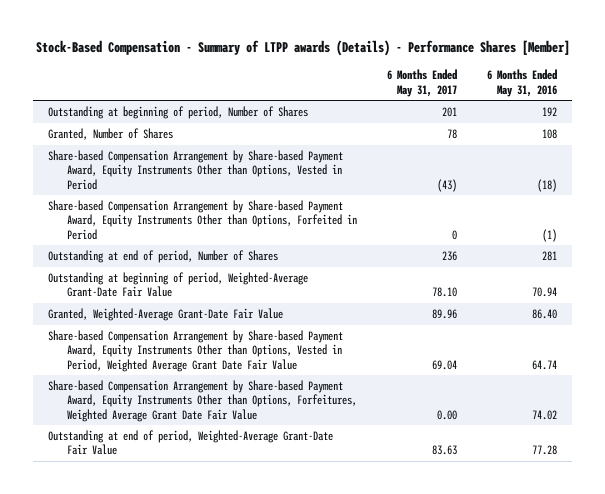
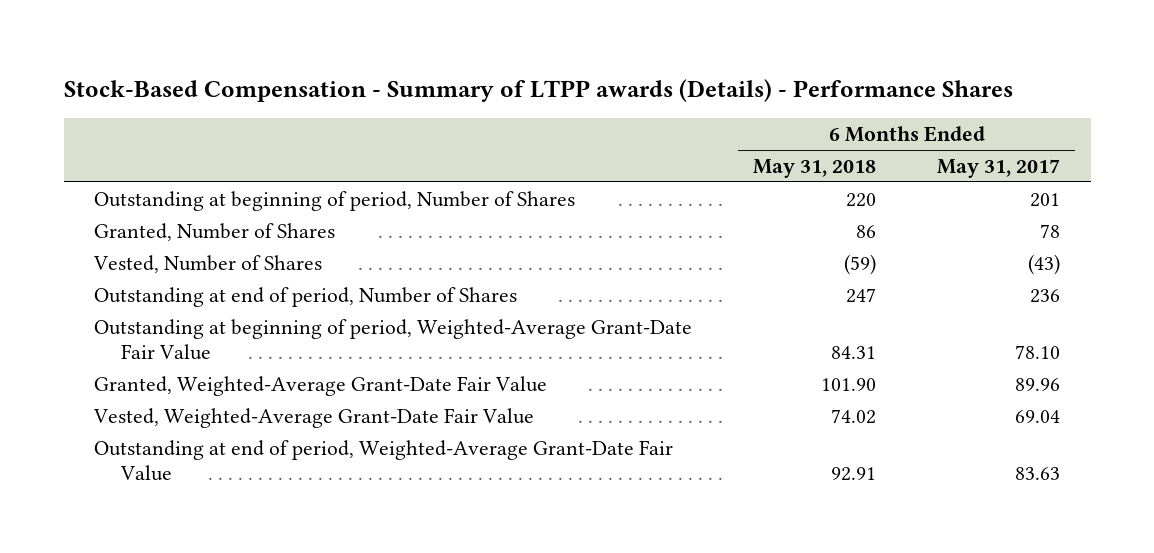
[35,40,570,57] Stock-Based Compensation - Summary of LTPP awards (Details) - Performance Shares [Member] -> [63,79,1013,103] Stock-Based Compensation - Summary of LTPP awards (Details) - Performance Shares
[487,69,558,97] 6 Months Ended May 31, 2016 -> none
none -> [753,158,877,178] May 31, 2018
[48,200,357,240] Share-based Compensation Arrangement by Share-based Payment Award, Equity Instruments Other than Options, Forfeited in Period -> none
[48,150,344,190] Share-based Compensation Arrangement by Share-based Payment Award, Equity Instruments Other than Options, Vested in Period -> [93,254,323,273] Vested, Number of Shares
[48,380,357,422] Share-based Compensation Arrangement by Share-based Payment Award, Equity Instruments Other than Options, Forfeitures, Weighted Average Grant Date Fair Value -> none
[48,330,344,372] Share-based Compensation Arrangement by Share-based Payment Award, Equity Instruments Other than Options, Vested in Period, Weighted Average Grant Date Fair Value -> [93,407,535,428] Vested, Weighted-Average Grant-Date Fair Value

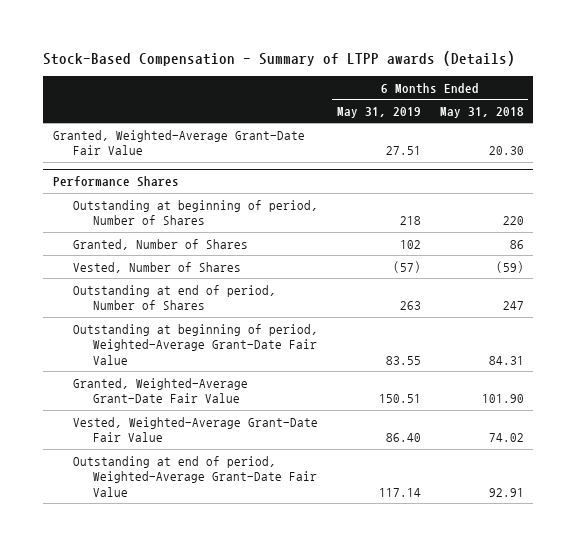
[63,79,1013,103] Stock-Based Compensation - Summary of LTPP awards (Details) - Performance Shares -> [43,51,516,67] Stock-Based Compensation - Summary of LTPP awards (Details)
[937,158,1061,178] May 31, 2017 -> none
none -> [336,106,421,118] May 31, 2019
none -> [52,129,305,156] Granted, Weighted-Average Grant-Date Fair Value
none -> [52,176,179,188] Performance Shares

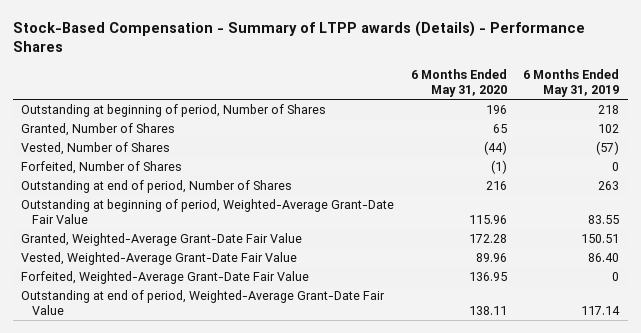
[43,51,516,67] Stock-Based Compensation - Summary of LTPP awards (Details) -> [13,20,586,53] Stock-Based Compensation - Summary of LTPP awards (Details) - Performance Shares
[439,106,524,118] May 31, 2018 -> none
none -> [410,69,507,97] 6 Months Ended May 31, 2020
[52,129,305,156] Granted, Weighted-Average Grant-Date Fair Value -> none
[52,176,179,188] Performance Shares -> none
none -> [21,161,183,175] Forfeited, Number of Shares
none -> [21,271,310,285] Forfeited, Weighted-Average Grant-Date Fair Value

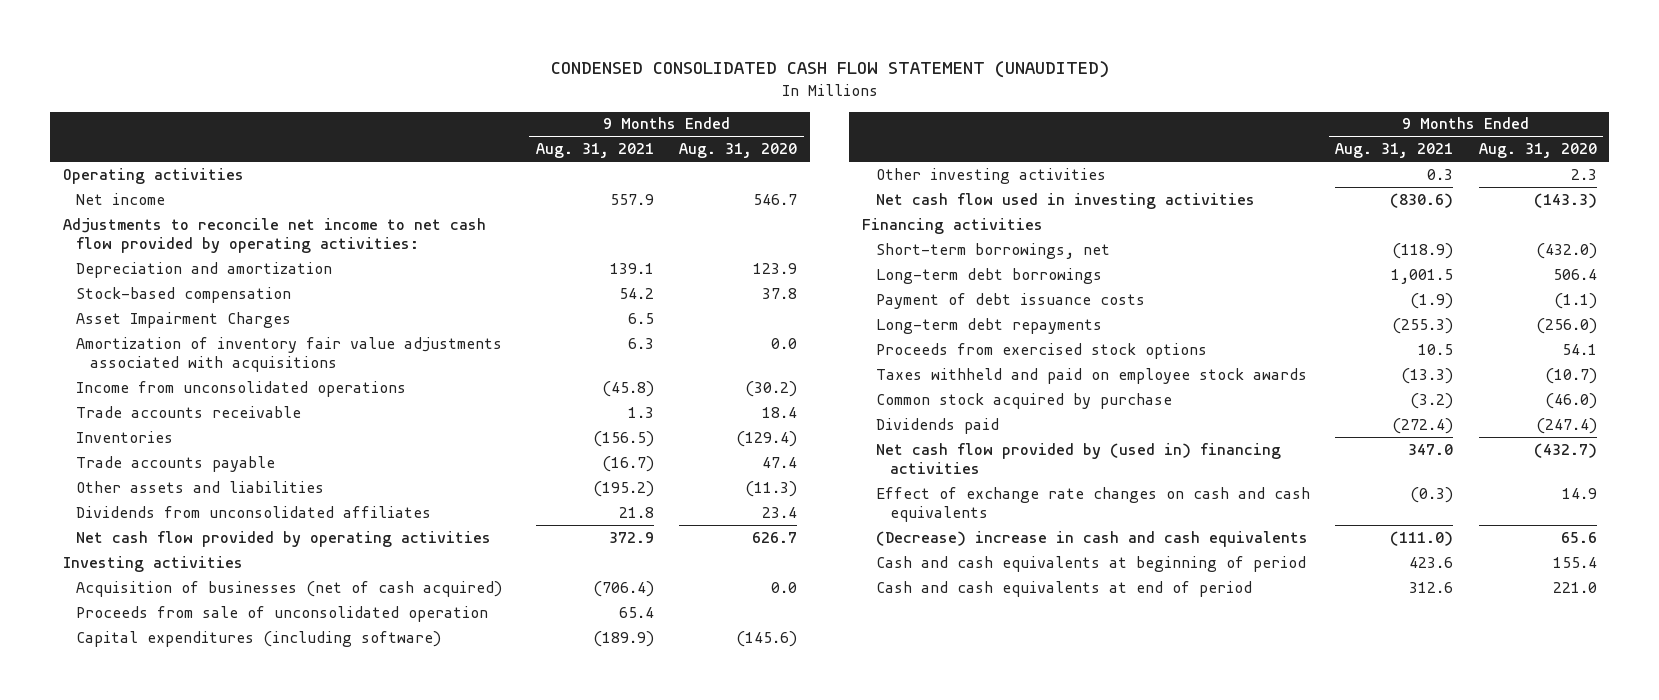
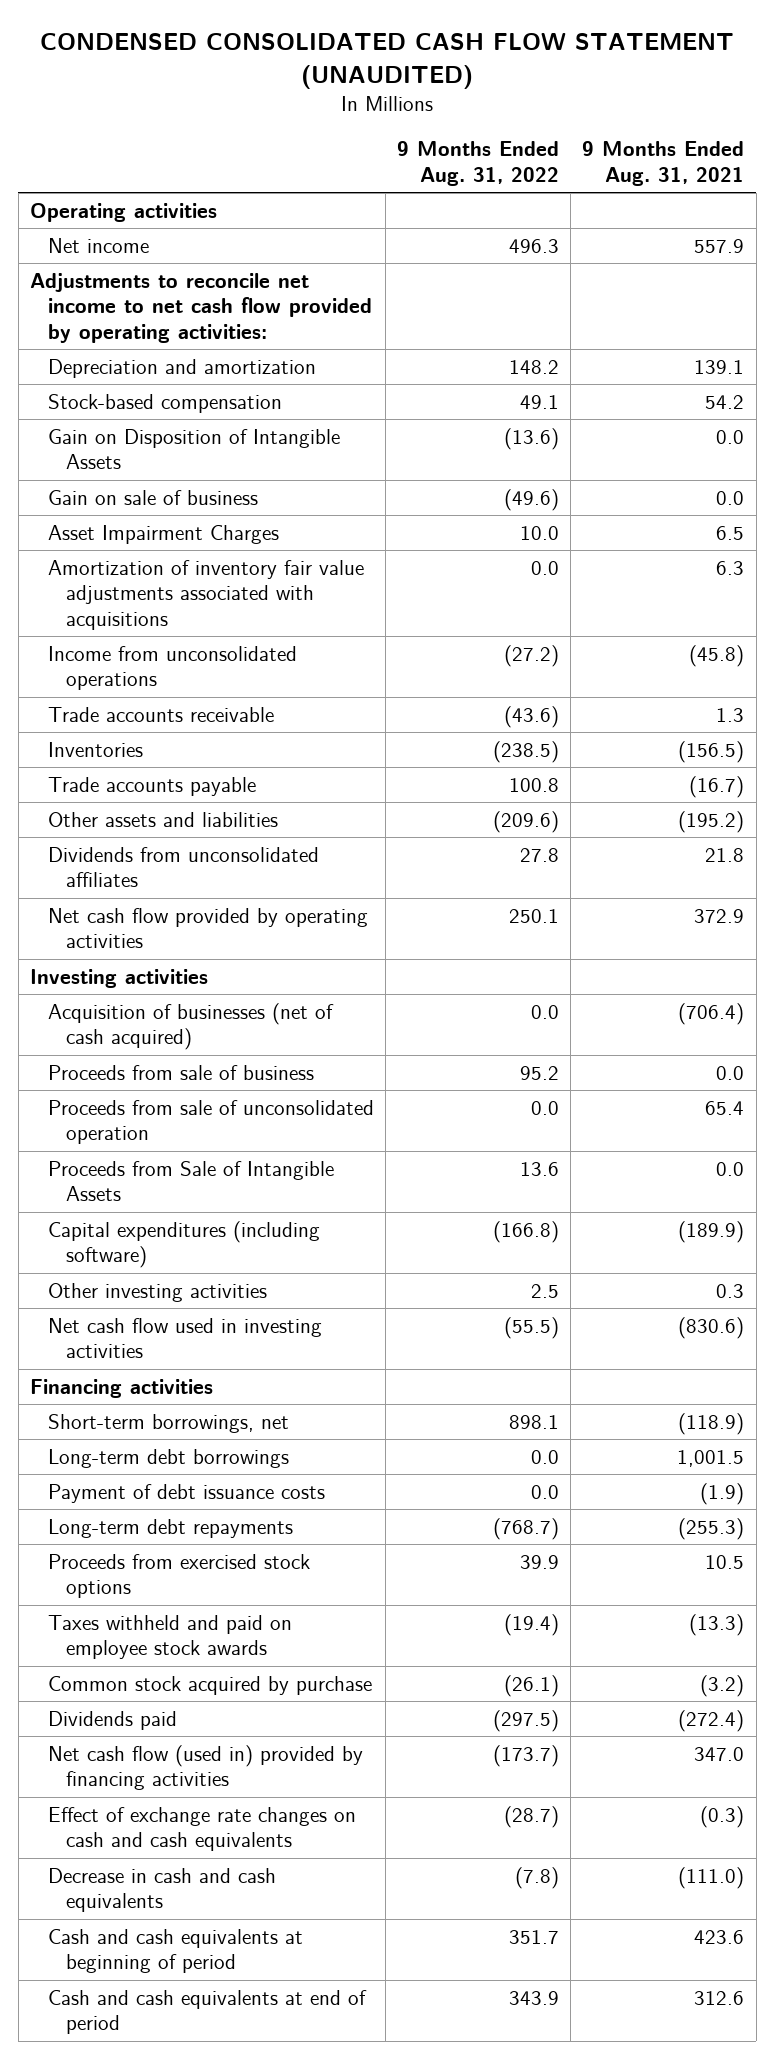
[679,143,798,159] Aug. 31, 2020 -> none
none -> [397,141,560,186] 9 Months Ended Aug. 31, 2022
none -> [47,428,340,470] Gain on Disposition of Intangible Assets
none -> [47,489,258,505] Gain on sale of business
none -> [47,1064,314,1080] Proceeds from sale of business
none -> [47,1160,334,1202] Proceeds from Sale of Intangible Assets
[875,442,1281,475] Net cash flow provided by (used in) financing activities -> [47,1744,363,1791] Net cash flow (used in) provided by financing activities
[875,530,1308,547] (Decrease) increase in cash and cash equivalents -> [47,1867,276,1913] Decrease in cash and cash equivalents

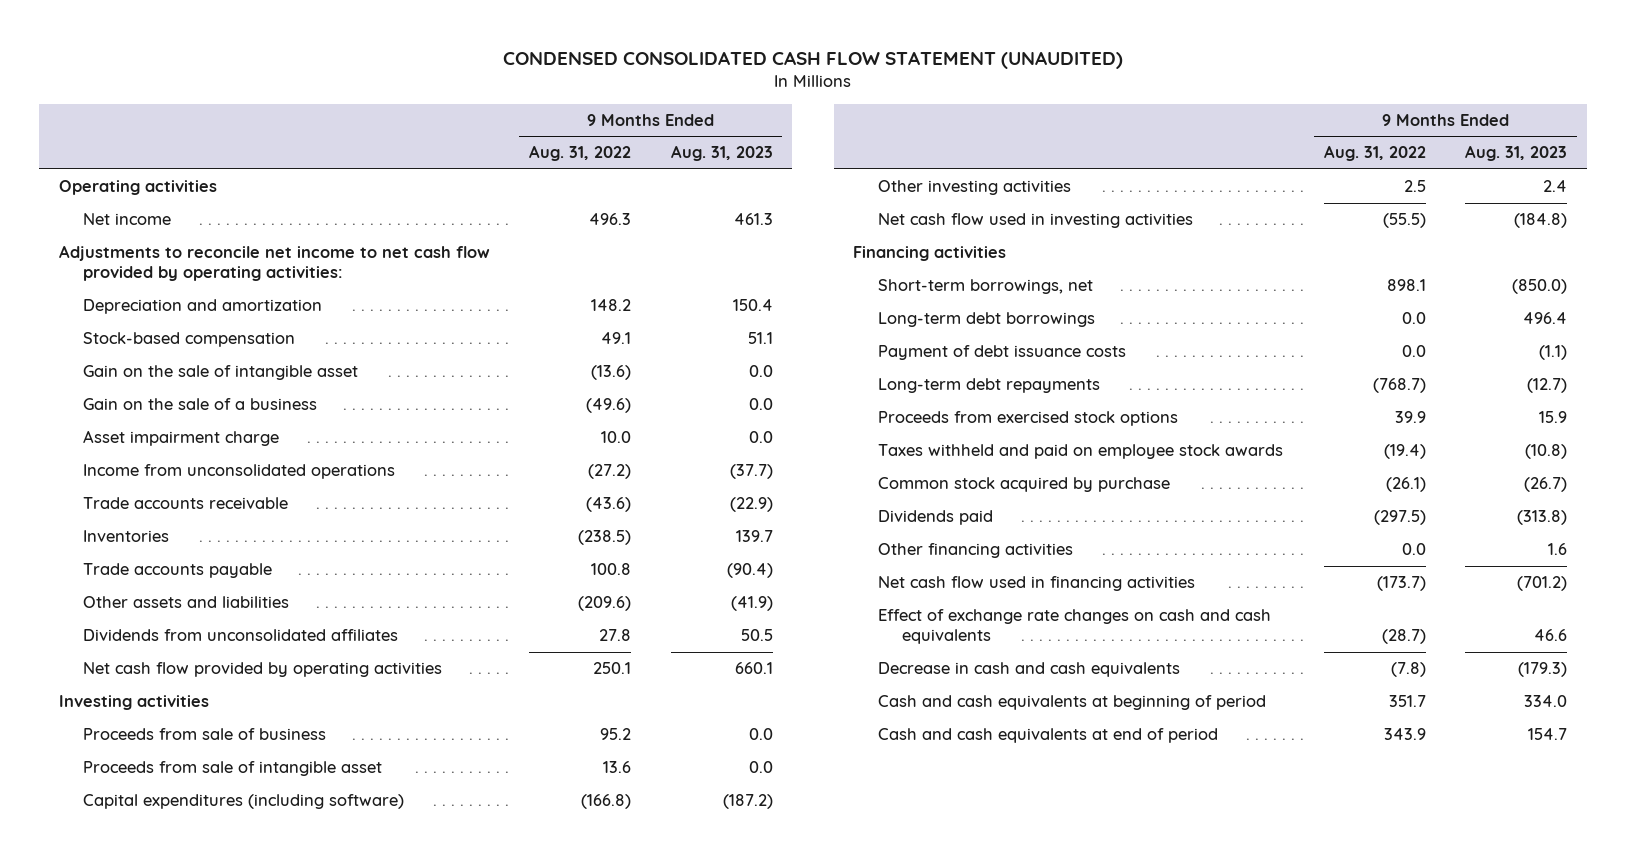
[582,141,745,186] 9 Months Ended Aug. 31, 2021 -> none
none -> [670,145,773,162] Aug. 31, 2023
[47,559,364,630] Amortization of inventory fair value adjustments associated with acquisitions -> none
[47,428,340,470] Gain on Disposition of Intangible Assets -> [82,365,358,381] Gain on the sale of intangible asset
[47,489,258,505] Gain on sale of business -> [82,398,317,411] Gain on the sale of a business
[47,524,279,544] Asset Impairment Charges -> [82,430,279,447] Asset impairment charge
[47,1002,334,1051] Acquisition of businesses (net of cash acquired) -> none
[47,1099,374,1145] Proceeds from sale of unconsolidated operation -> none
[47,1160,334,1202] Proceeds from Sale of Intangible Assets -> [82,761,382,777] Proceeds from sale of intangible asset
none -> [877,543,1073,559] Other financing activities
[47,1744,363,1791] Net cash flow (used in) provided by financing activities -> [877,576,1195,592] Net cash flow used in financing activities

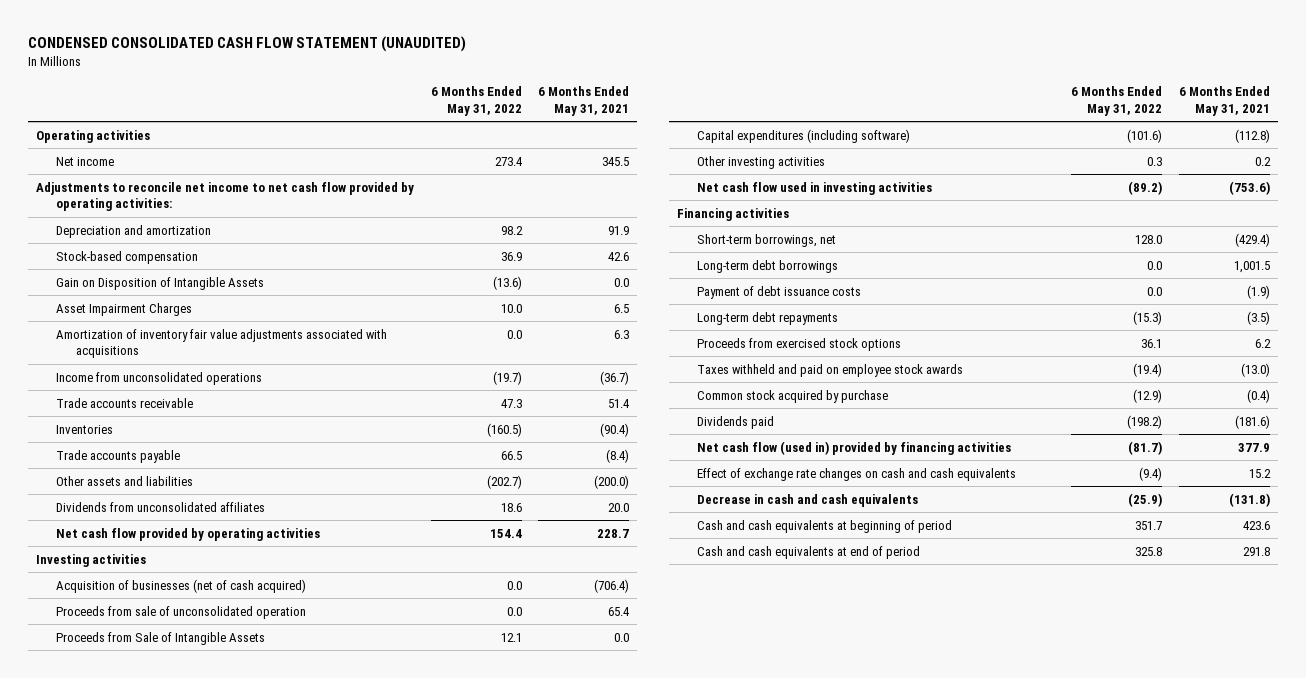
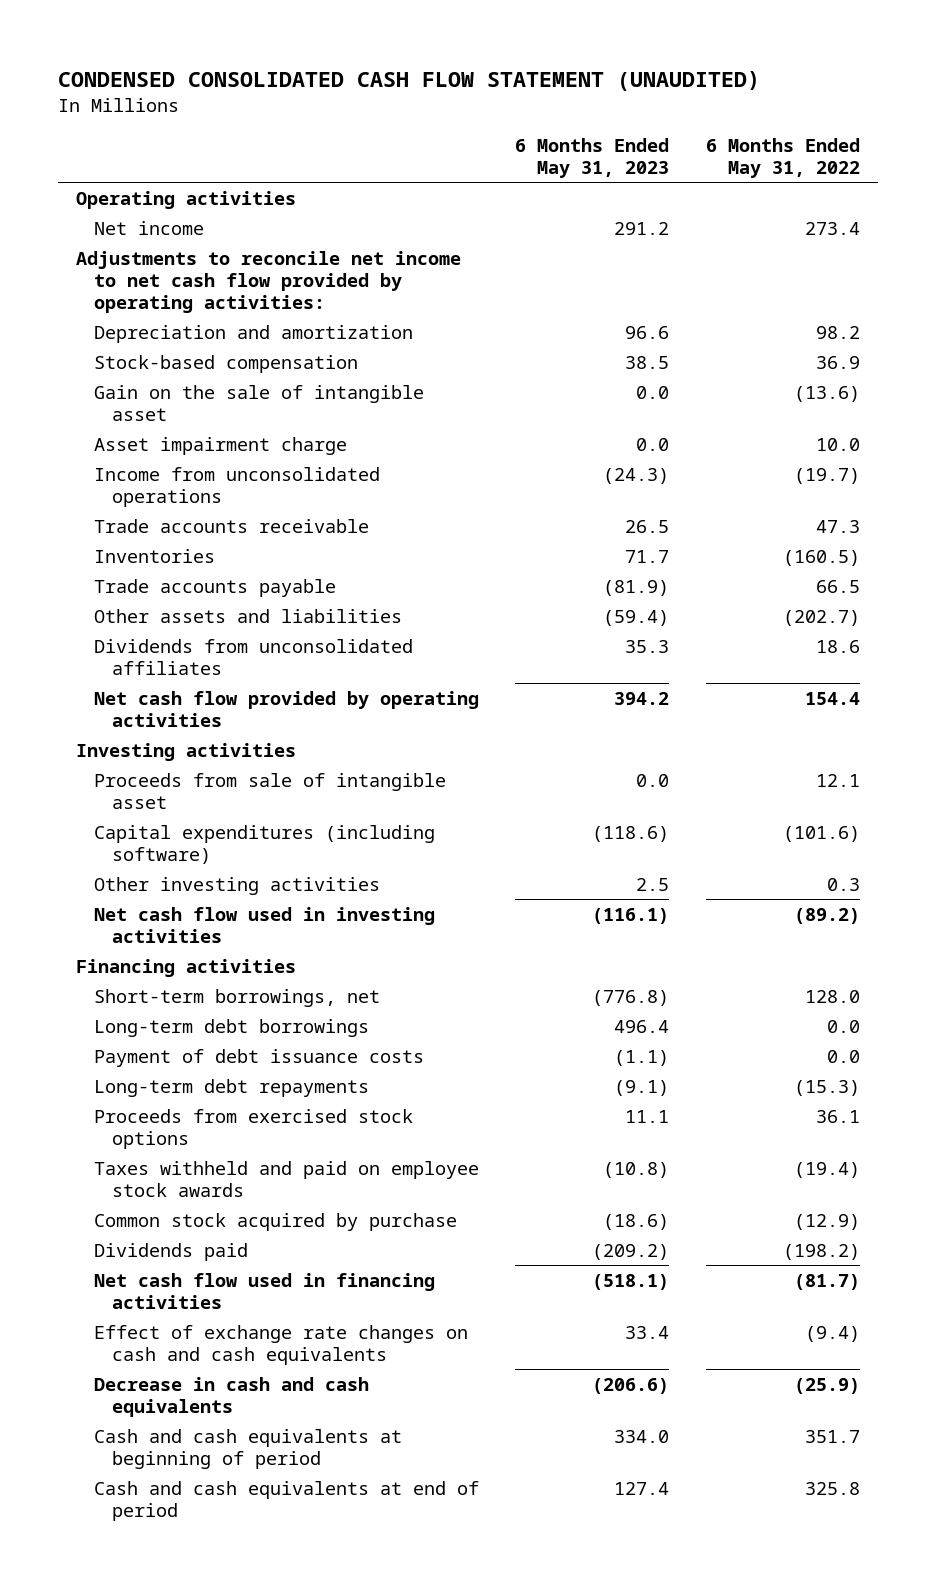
[537,86,629,116] 6 Months Ended May 31, 2021 -> none
none -> [515,137,670,178] 6 Months Ended May 31, 2023
[56,328,388,359] Amortization of inventory fair value adjustments associated with acquisitions -> none
[56,276,265,290] Gain on Disposition of Intangible Assets -> [93,384,424,421] Gain on the sale of intangible asset
[56,302,193,316] Asset Impairment Charges -> [93,436,347,455] Asset impairment charge
[56,578,307,593] Acquisition of businesses (net of cash acquired) -> none
[56,605,307,619] Proceeds from sale of unconsolidated operation -> none
[56,631,266,645] Proceeds from Sale of Intangible Assets -> [93,772,446,809] Proceeds from sale of intangible asset
[697,440,1012,455] Net cash flow (used in) provided by financing activities -> [93,1272,435,1309] Net cash flow used in financing activities

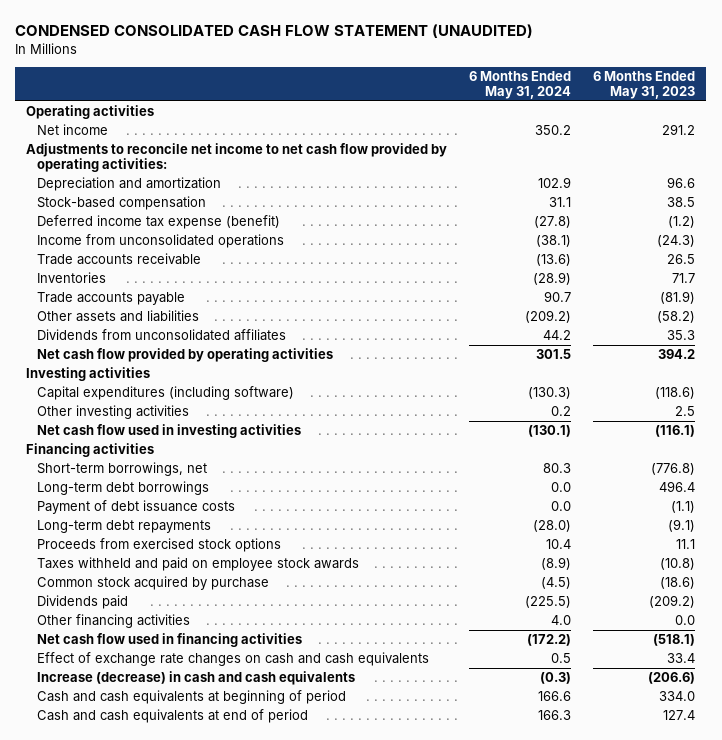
[705,137,860,178] 6 Months Ended May 31, 2022 -> none
none -> [469,70,572,100] 6 Months Ended May 31, 2024
[93,384,424,421] Gain on the sale of intangible asset -> none
[93,436,347,455] Asset impairment charge -> none
none -> [37,215,281,230] Deferred income tax expense (benefit)
[603,609,670,626] (59.4) -> [657,311,696,324] (58.2)
[93,772,446,809] Proceeds from sale of intangible asset -> none
none -> [37,614,191,629] Other financing activities
[93,1376,369,1417] Decrease in cash and cash equivalents -> [37,671,356,686] Increase (decrease) in cash and cash equivalents

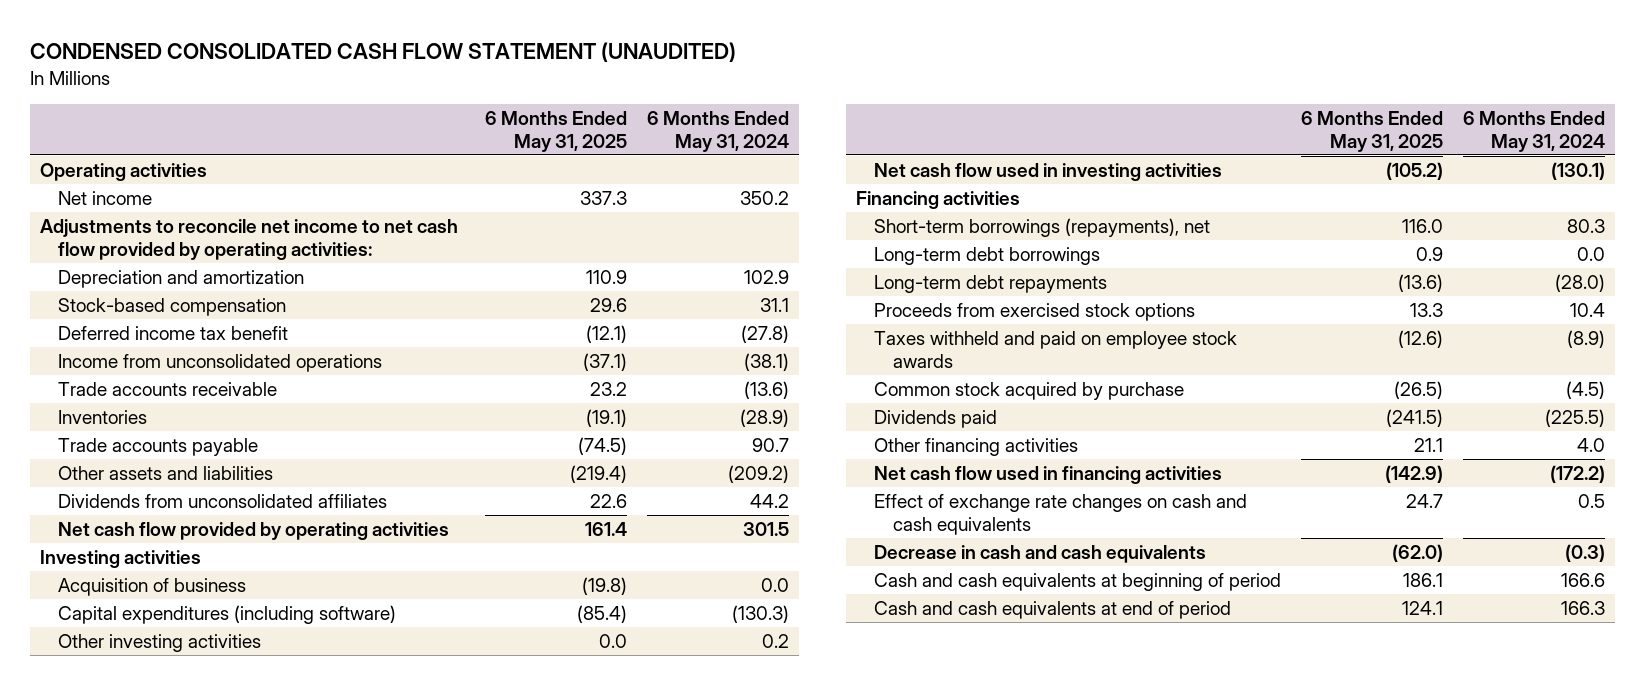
[593,70,696,100] 6 Months Ended May 31, 2023 -> none
none -> [485,110,628,152] 6 Months Ended May 31, 2025
[37,215,281,230] Deferred income tax expense (benefit) -> [58,325,289,340] Deferred income tax benefit
none -> [58,577,247,596] Acquisition of business
[37,462,208,477] Short-term borrowings, net -> [874,217,1211,237] Short-term borrowings (repayments), net
[37,500,236,515] Payment of debt issuance costs -> none
[37,671,356,686] Increase (decrease) in cash and cash equivalents -> [874,544,1207,563] Decrease in cash and cash equivalents

